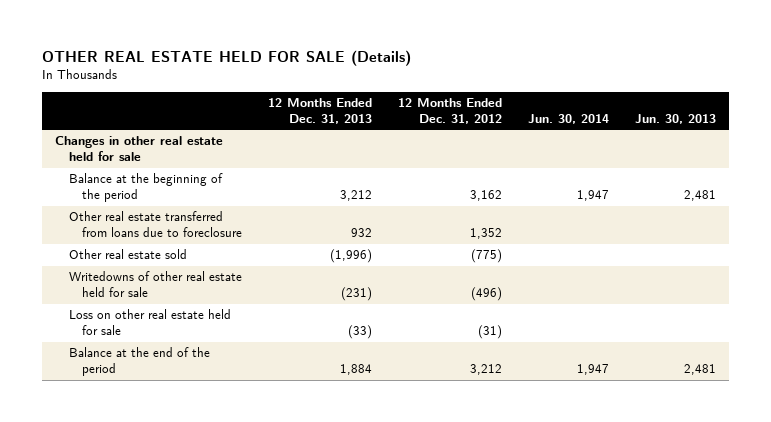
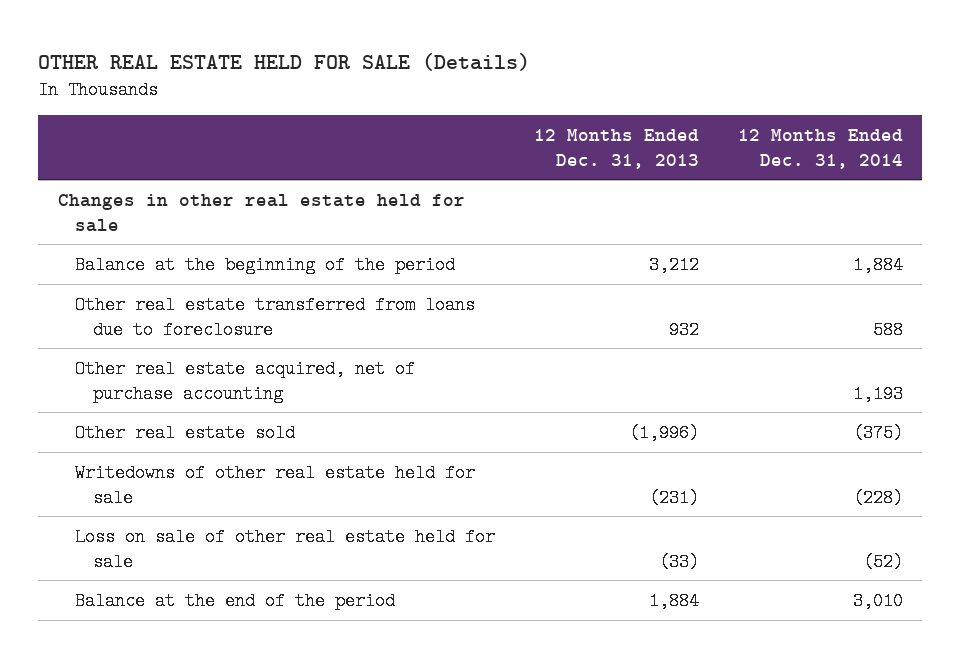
[398,98,503,124] 12 Months Ended Dec. 31, 2012 -> none
[527,113,609,124] Jun. 30, 2014 -> none
[634,113,716,124] Jun. 30, 2013 -> none
none -> [738,128,904,169] 12 Months Ended Dec. 31, 2014
none -> [75,359,416,403] Other real estate acquired, net of purchase accounting
[68,309,231,336] Loss on other real estate held for sale -> [75,527,496,571] Loss on sale of other real estate held for sale

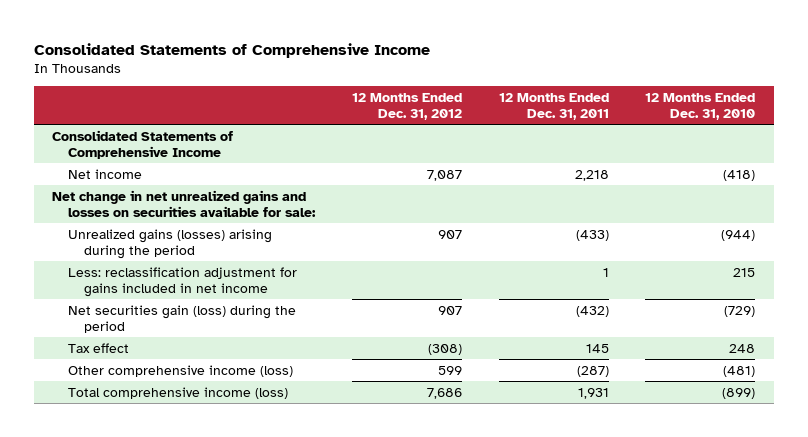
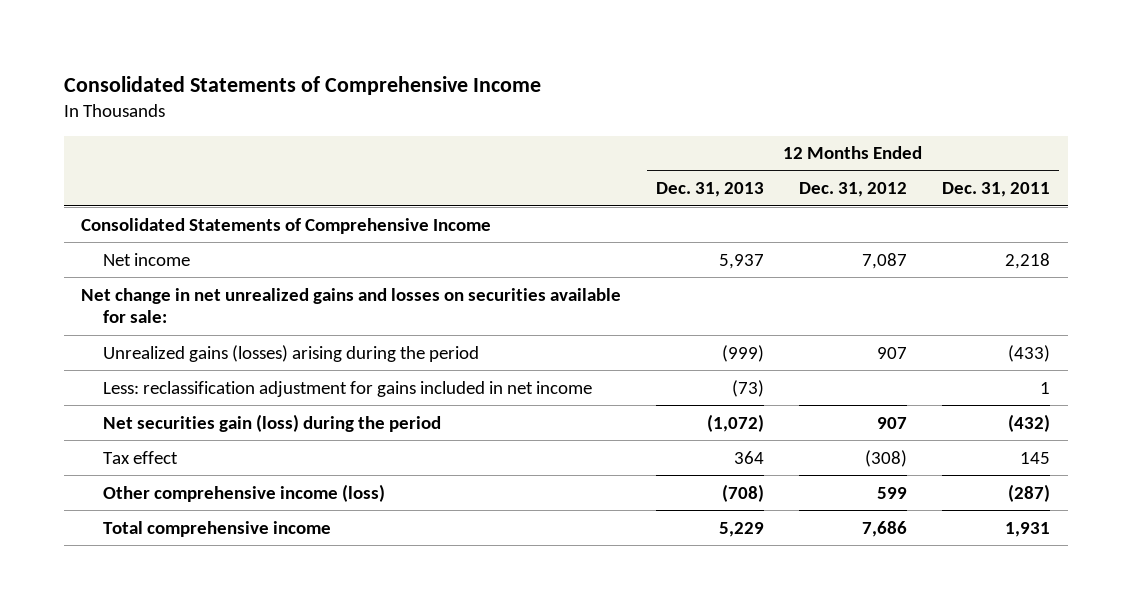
[645,92,756,120] 12 Months Ended Dec. 31, 2010 -> none
none -> [656,182,765,198] Dec. 31, 2013
[68,386,289,399] Total comprehensive income (loss) -> [103,520,332,537] Total comprehensive income

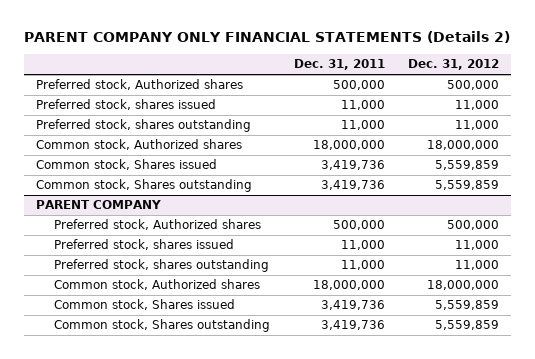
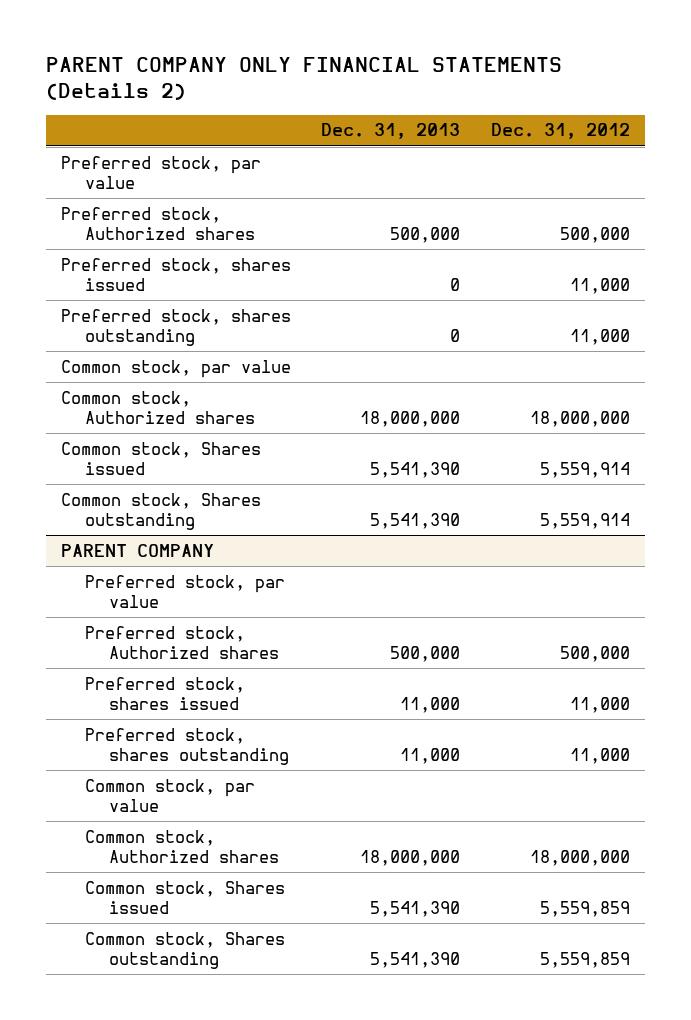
[293,59,385,71] Dec. 31, 2011 -> none
none -> [321,123,461,140] Dec. 31, 2013
none -> [61,155,262,190] Preferred stock, par value
none -> [61,359,292,378] Common stock, par value
[434,160,499,171] 5,559,859 -> [539,462,630,479] 5,559,914
[434,180,499,191] 5,559,859 -> [539,513,630,530] 5,559,914
none -> [85,574,286,609] Preferred stock, par value
none -> [85,778,256,813] Common stock, par value

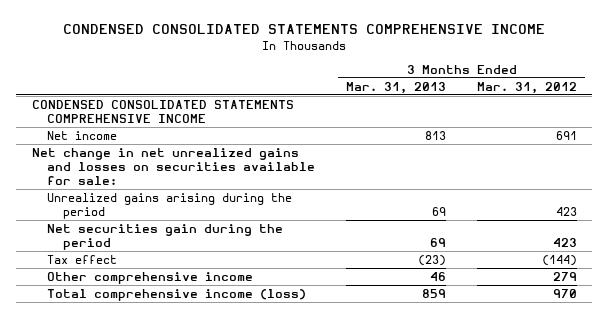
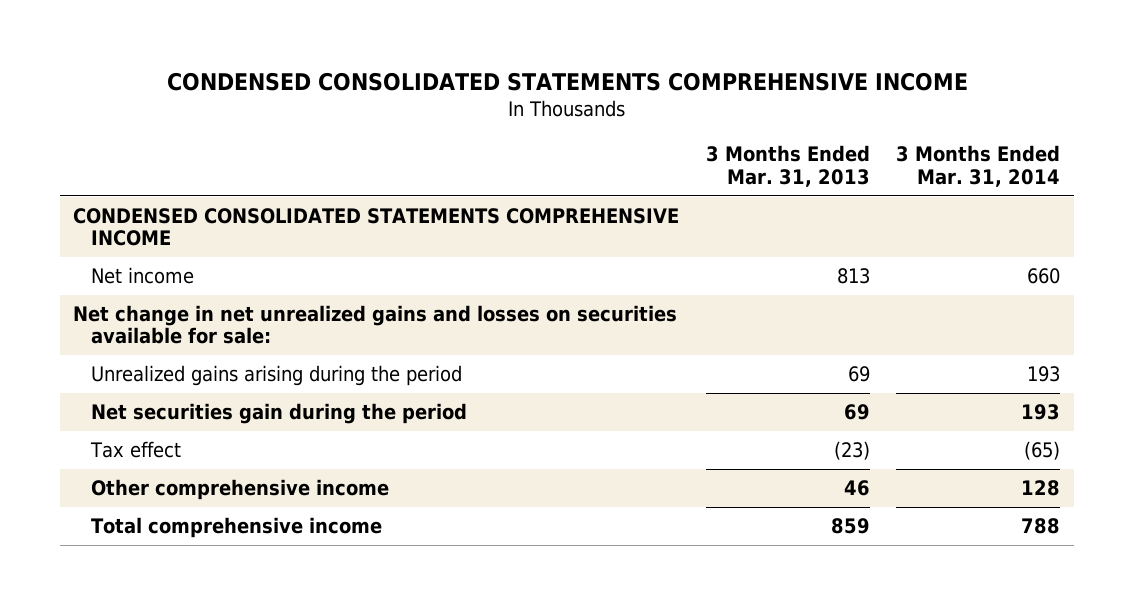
[476,81,577,94] Mar. 31, 2012 -> none
none -> [896,145,1061,187] 3 Months Ended Mar. 31, 2014
[47,288,307,301] Total comprehensive income (loss) -> [91,516,383,538] Total comprehensive income

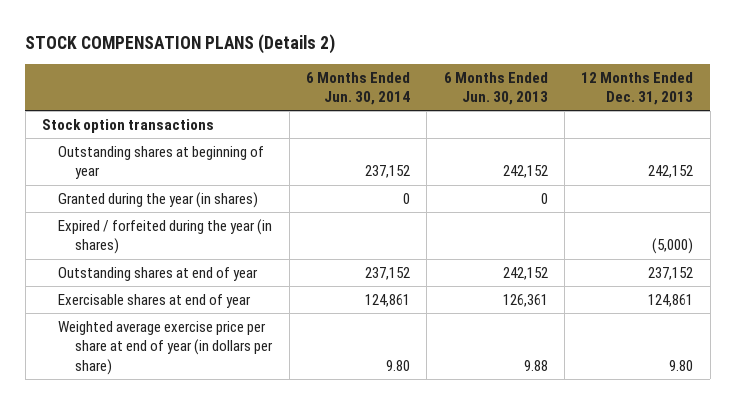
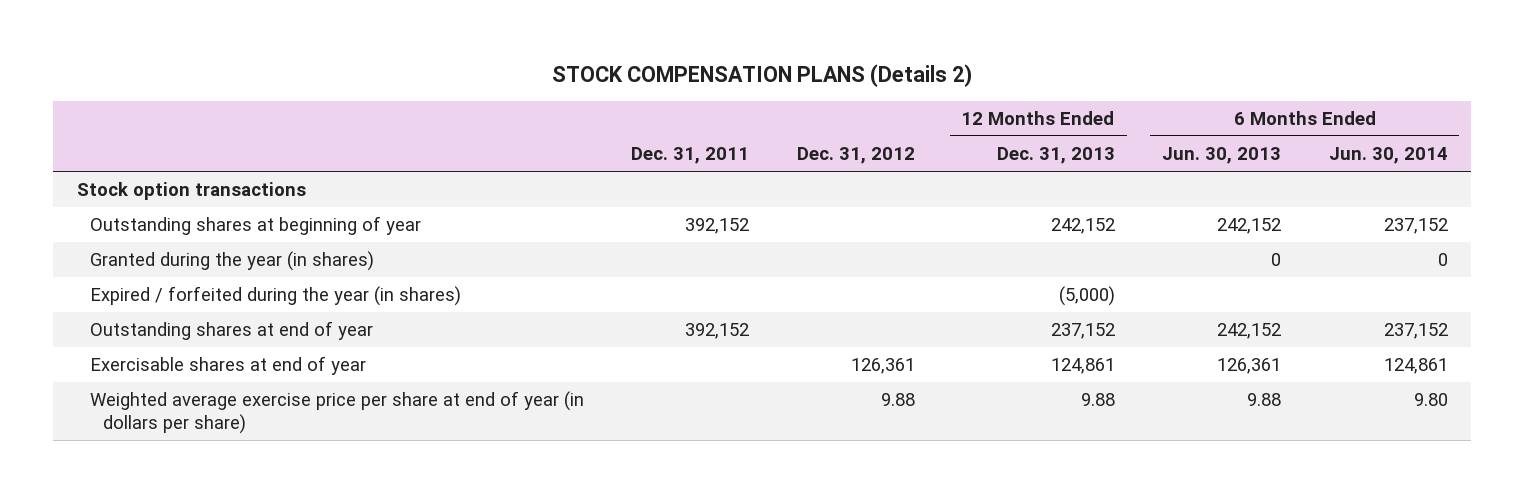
none -> [631,147,750,165] Dec. 31, 2011
none -> [796,147,915,165] Dec. 31, 2012
[669,359,694,371] 9.80 -> [1080,393,1115,407] 9.88

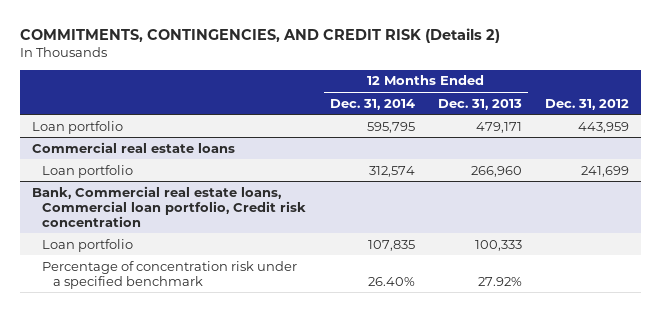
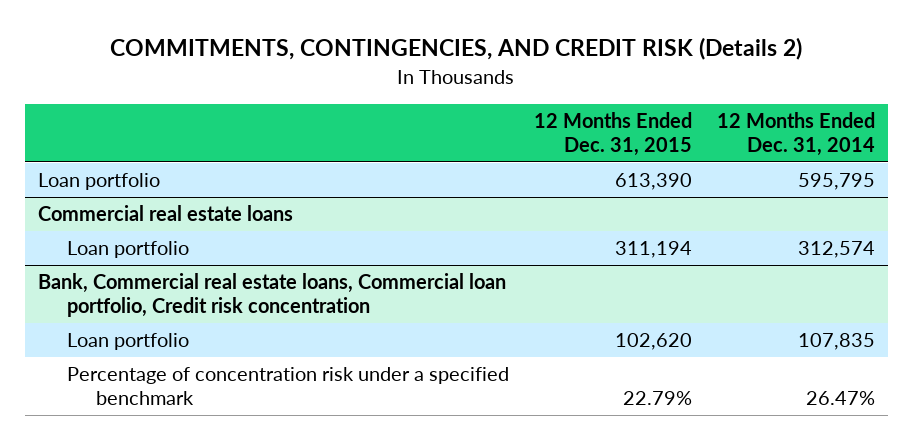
[438,98,523,110] Dec. 31, 2013 -> none
[545,98,630,110] Dec. 31, 2012 -> none
none -> [534,112,693,156] 12 Months Ended Dec. 31, 2015
[367,276,415,286] 26.40% -> [806,391,876,406] 26.47%

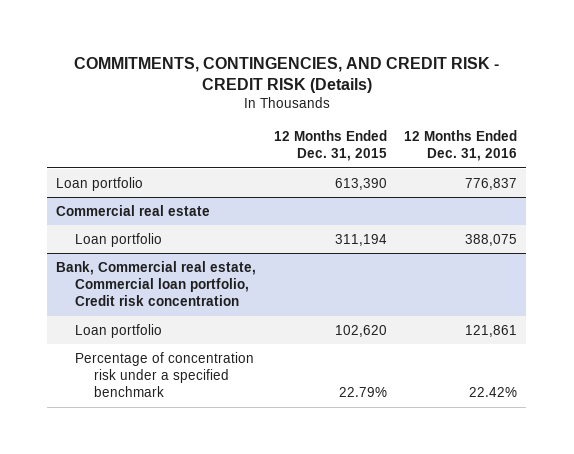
[110,37,803,61] COMMITMENTS, CONTINGENCIES, AND CREDIT RISK (Details 2) -> [73,56,499,93] COMMITMENTS, CONTINGENCIES, AND CREDIT RISK - CREDIT RISK (Details)
[717,112,876,156] 12 Months Ended Dec. 31, 2014 -> none
none -> [404,129,518,162] 12 Months Ended Dec. 31, 2016
[37,205,293,222] Commercial real estate loans -> [56,204,211,216] Commercial real estate
[37,273,506,318] Bank, Commercial real estate loans, Commercial loan portfolio, Credit risk concentration -> [56,260,257,307] Bank, Commercial real estate, Commercial loan portfolio, Credit risk concentration

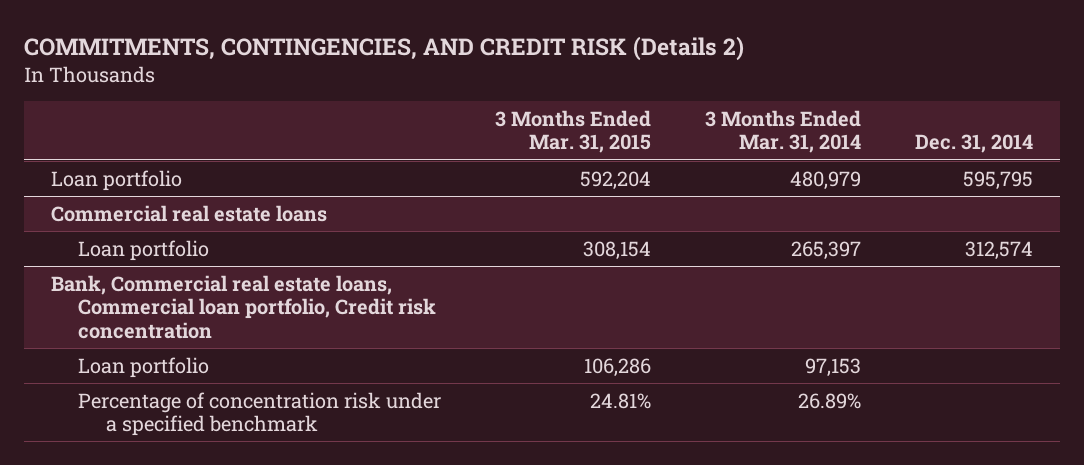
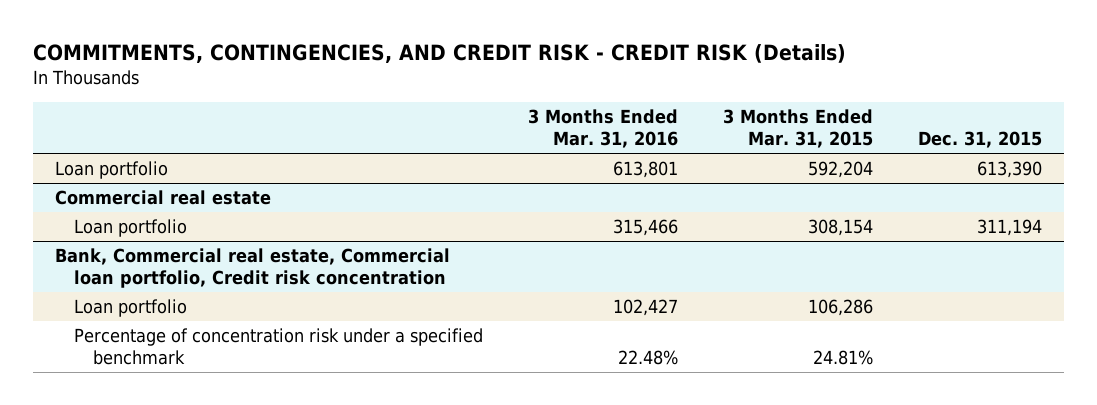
[23,35,744,61] COMMITMENTS, CONTINGENCIES, AND CREDIT RISK (Details 2) -> [32,44,846,64] COMMITMENTS, CONTINGENCIES, AND CREDIT RISK - CREDIT RISK (Details)
[705,109,862,154] 3 Months Ended Mar. 31, 2014 -> none
[915,134,1034,154] Dec. 31, 2014 -> none
none -> [528,109,679,149] 3 Months Ended Mar. 31, 2016
none -> [917,131,1042,149] Dec. 31, 2015
[50,204,327,222] Commercial real estate loans -> [55,190,272,206] Commercial real estate
[50,274,437,339] Bank, Commercial real estate loans, Commercial loan portfolio, Credit risk concentration -> [55,248,451,289] Bank, Commercial real estate, Commercial loan portfolio, Credit risk concentration

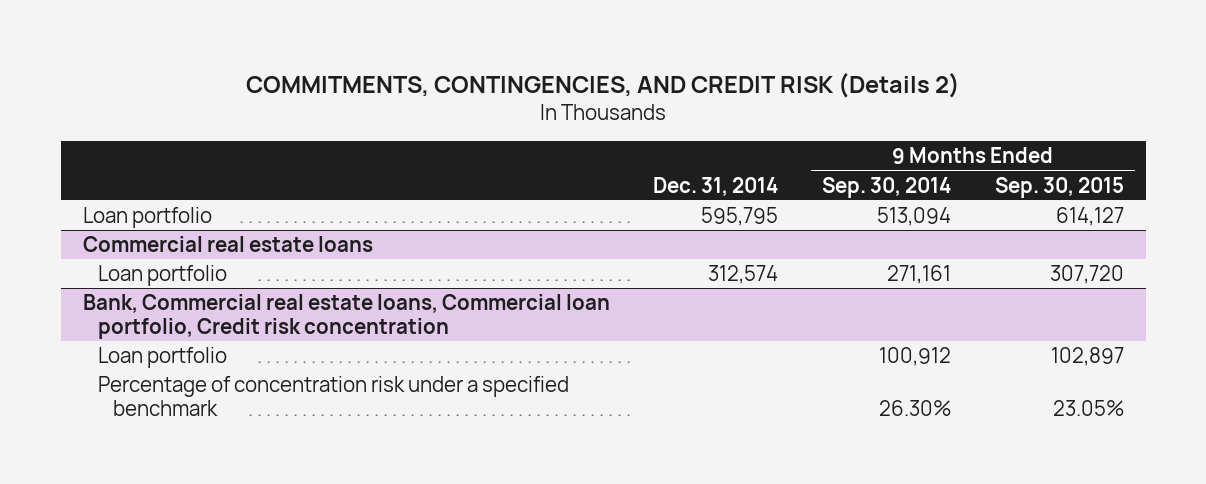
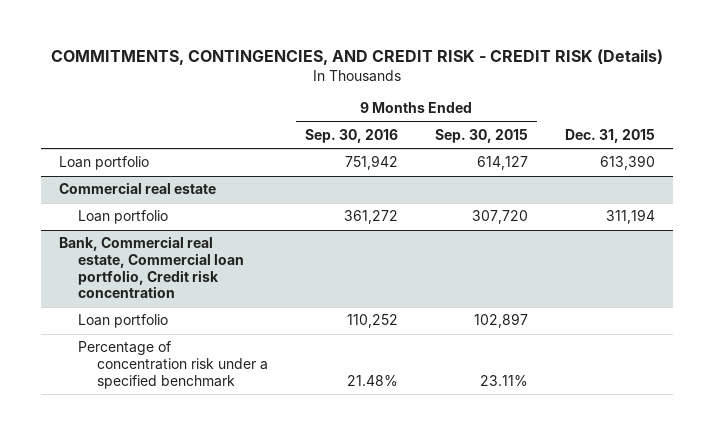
[246,72,961,98] COMMITMENTS, CONTINGENCIES, AND CREDIT RISK (Details 2) -> [50,49,663,66] COMMITMENTS, CONTINGENCIES, AND CREDIT RISK - CREDIT RISK (Details)
[653,176,779,196] Dec. 31, 2014 -> none
[822,176,952,198] Sep. 30, 2014 -> none
none -> [305,128,399,143] Sep. 30, 2016
none -> [564,128,655,143] Dec. 31, 2015
[82,236,373,253] Commercial real estate loans -> [59,182,217,195] Commercial real estate
[82,294,610,339] Bank, Commercial real estate loans, Commercial loan portfolio, Credit risk concentration -> [59,236,245,299] Bank, Commercial real estate, Commercial loan portfolio, Credit risk concentration
[1052,399,1124,416] 23.05% -> [479,374,528,386] 23.11%

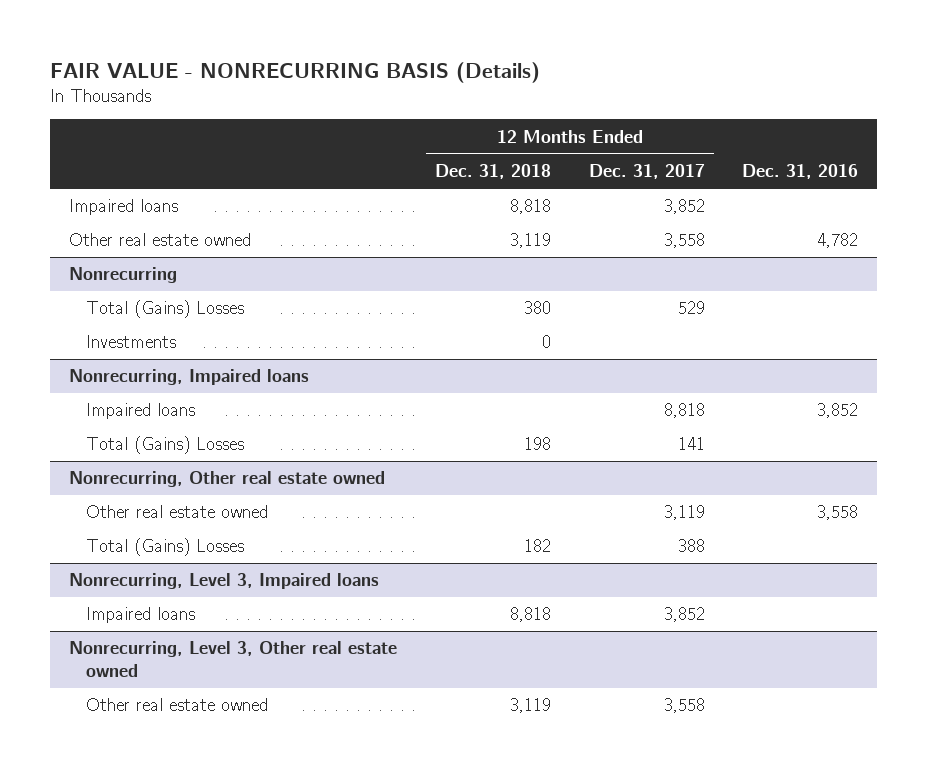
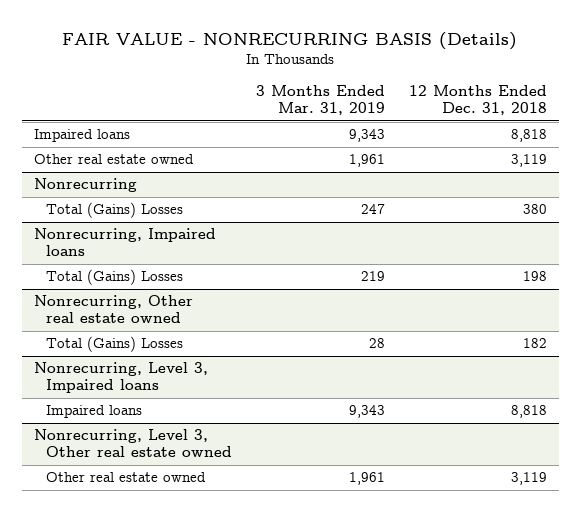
[588,164,705,180] Dec. 31, 2017 -> none
[742,164,859,180] Dec. 31, 2016 -> none
none -> [255,85,385,116] 3 Months Ended Mar. 31, 2019
[85,335,176,349] Investments -> none
[85,403,195,420] Impaired loans -> none
[85,505,268,519] Other real estate owned -> none

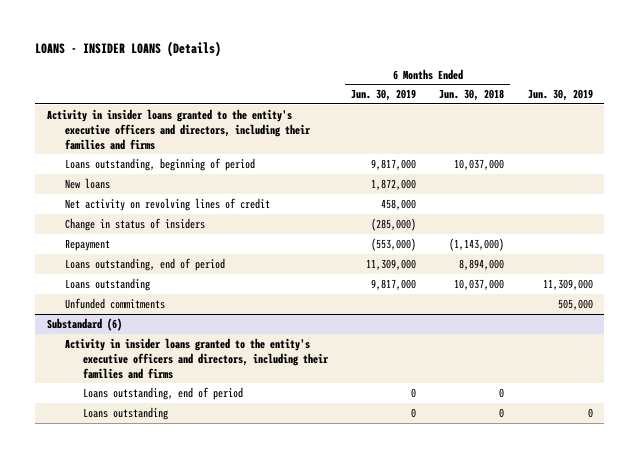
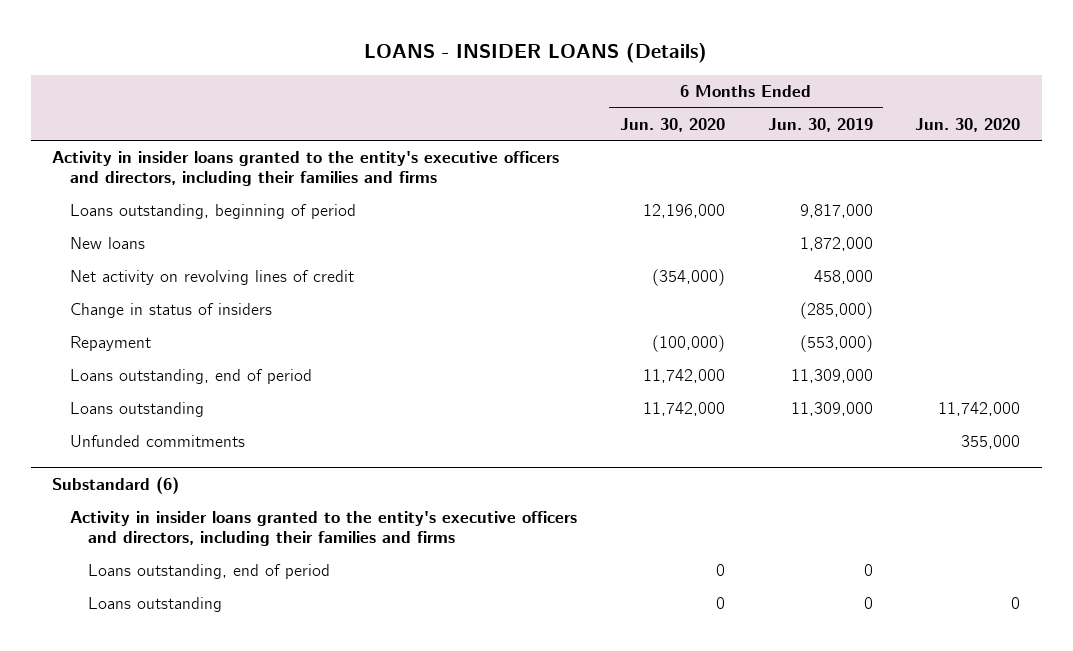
[439,89,505,102] Jun. 30, 2018 -> none
[527,89,593,102] Jun. 30, 2019 -> none
none -> [619,117,725,132] Jun. 30, 2020
none -> [915,117,1021,132] Jun. 30, 2020
[370,278,416,290] 9,817,000 -> [790,402,873,417] 11,309,000

